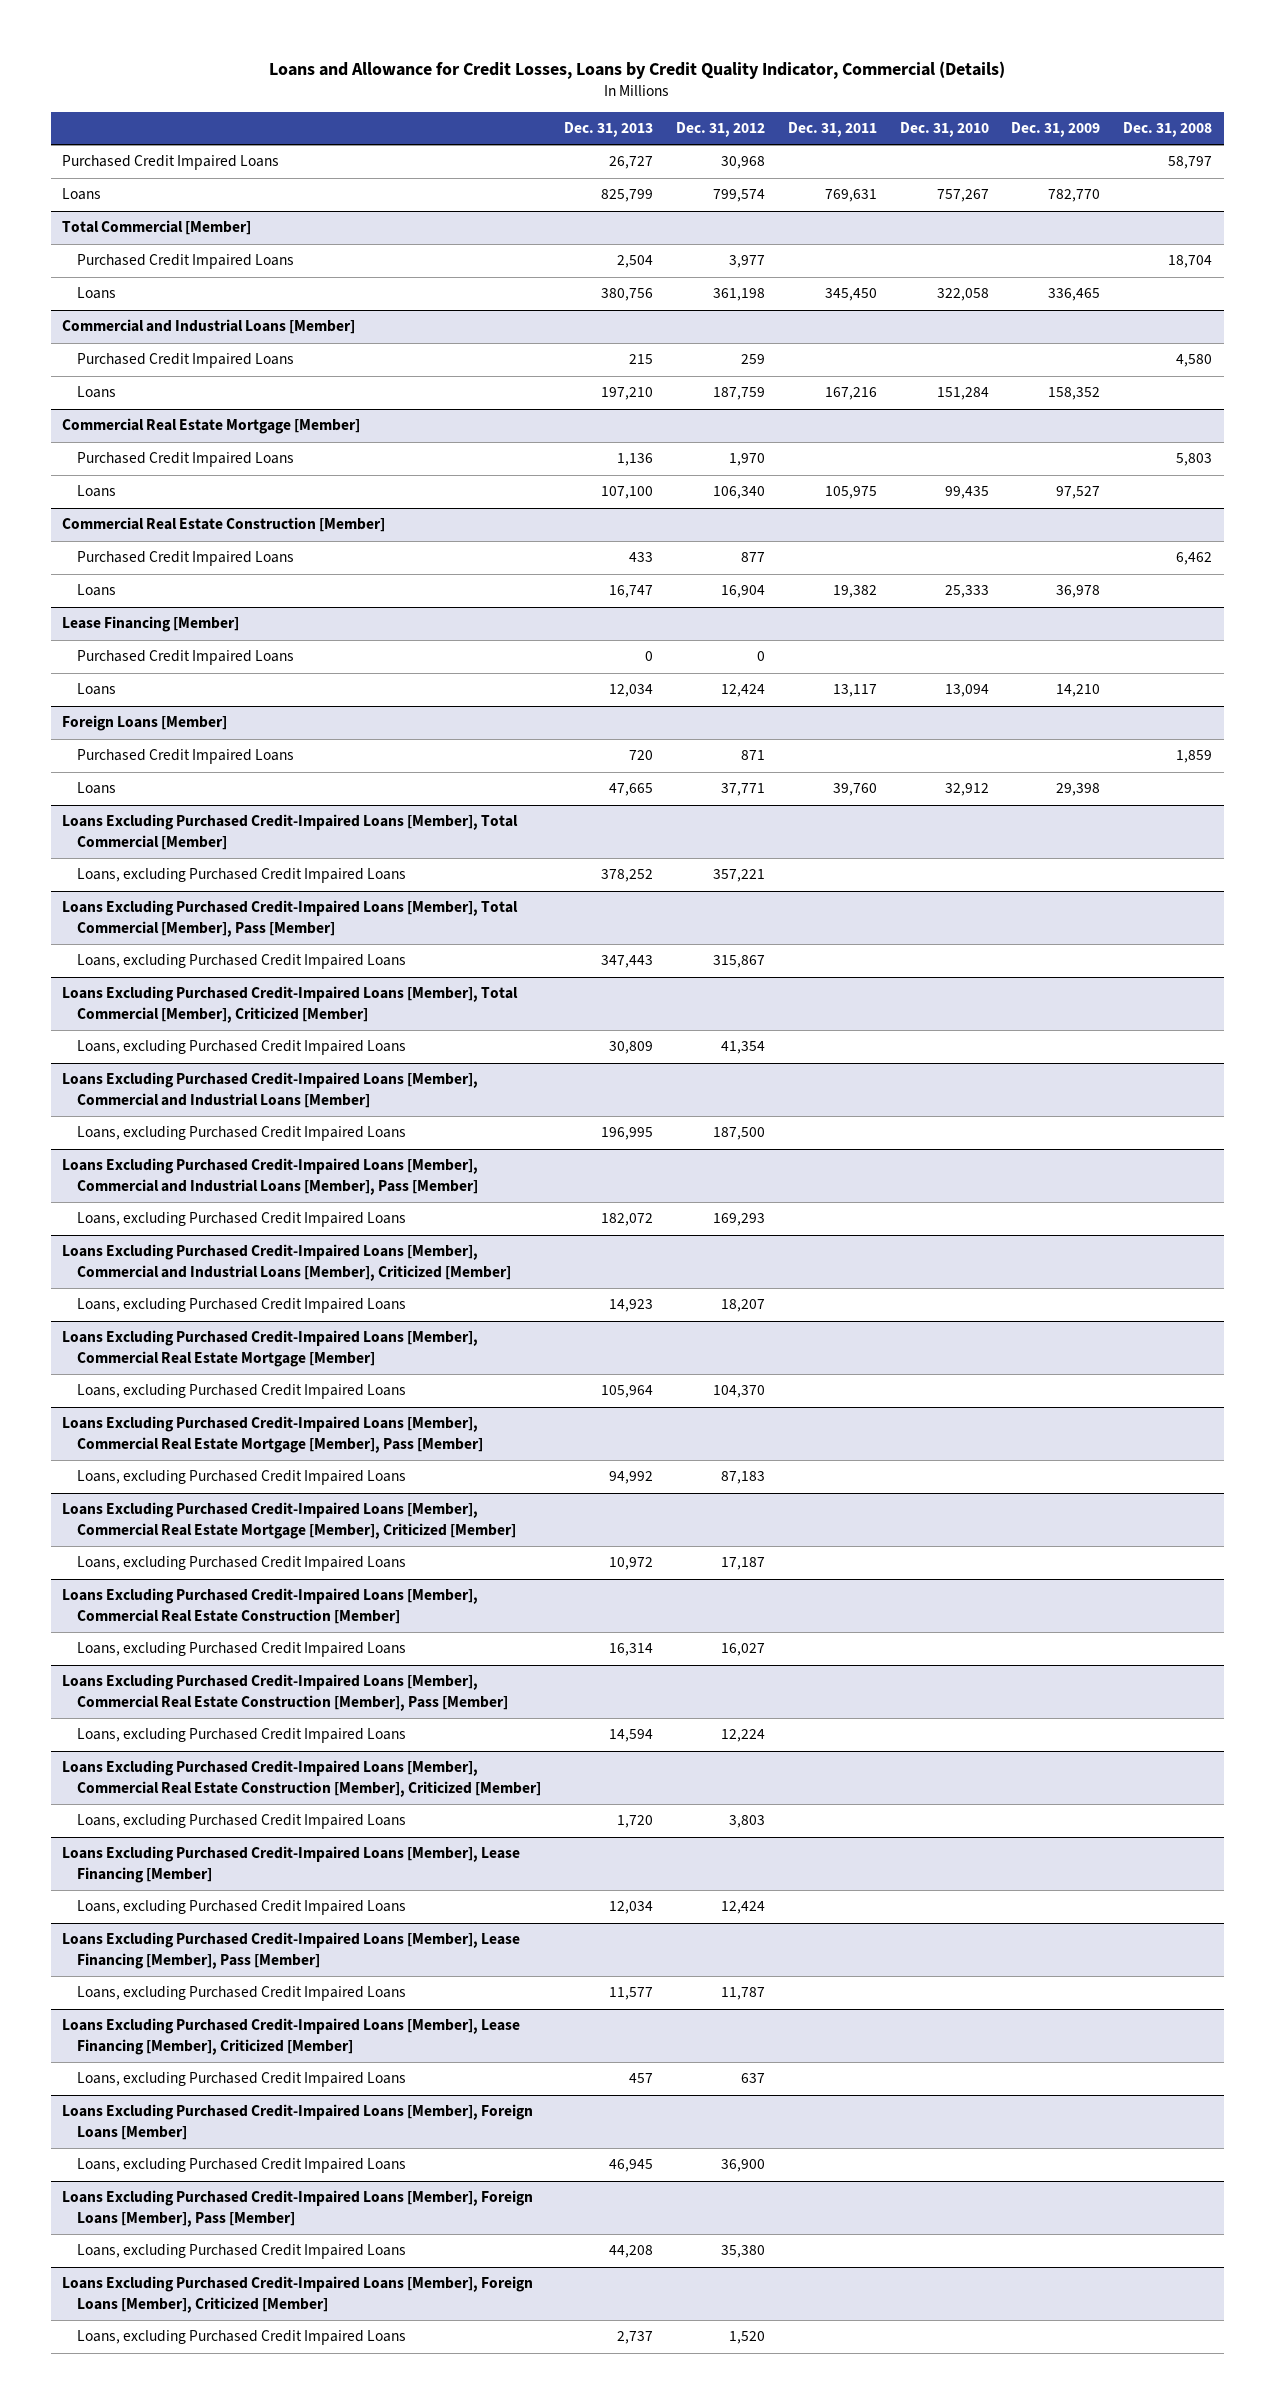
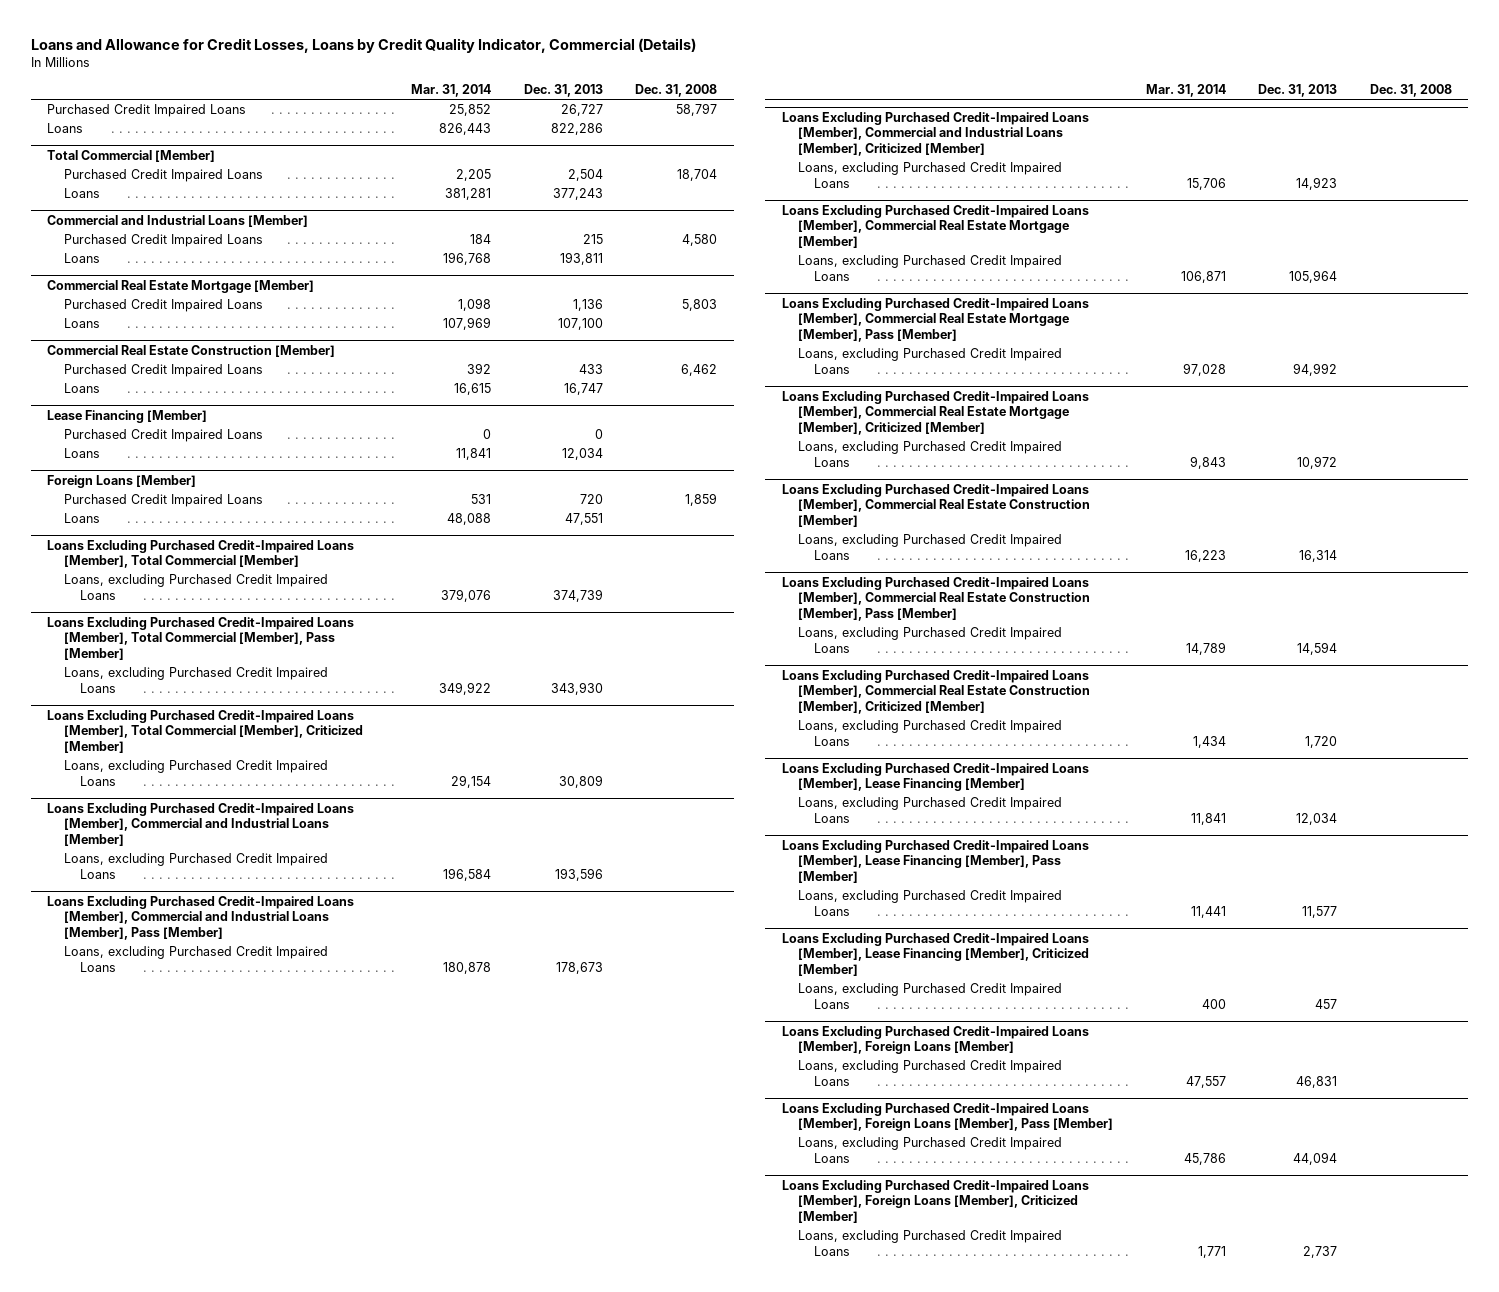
[675,122,765,138] Dec. 31, 2012 -> none
[787,122,877,138] Dec. 31, 2011 -> none
[899,122,989,138] Dec. 31, 2010 -> none
[1011,122,1101,138] Dec. 31, 2009 -> none
none -> [411,84,492,98] Mar. 31, 2014
[600,189,653,203] 825,799 -> [550,123,603,136] 822,286
[600,288,653,302] 380,756 -> [552,188,603,201] 377,243
[600,387,653,401] 197,210 -> [559,252,603,266] 193,811
[608,783,653,797] 47,665 -> [564,513,603,526] 47,551
[600,869,653,883] 378,252 -> [552,588,603,602] 374,739
[600,955,653,969] 347,443 -> [550,681,603,695] 343,930
[600,1127,653,1141] 196,995 -> [554,867,603,881] 193,596
[600,1213,653,1227] 182,072 -> [555,961,603,974] 178,673
[608,2159,653,2173] 46,945 -> [1296,1075,1338,1088] 46,831
[608,2245,653,2259] 44,208 -> [1293,1151,1338,1165] 44,094

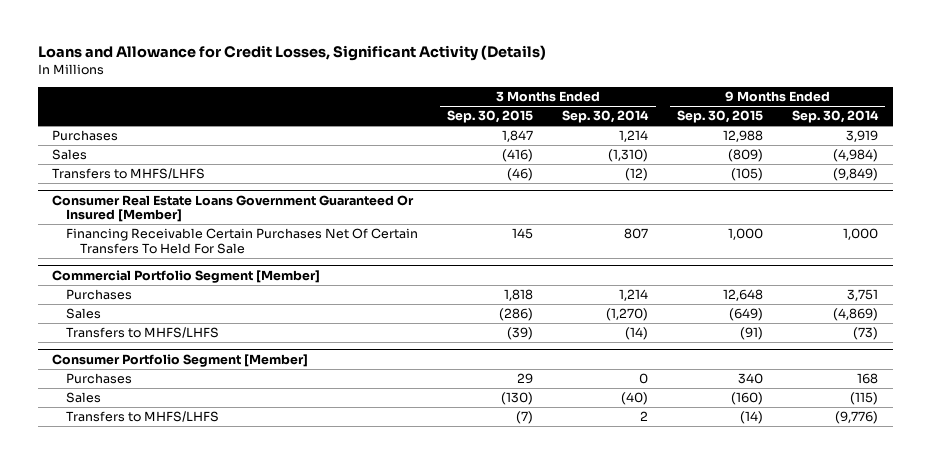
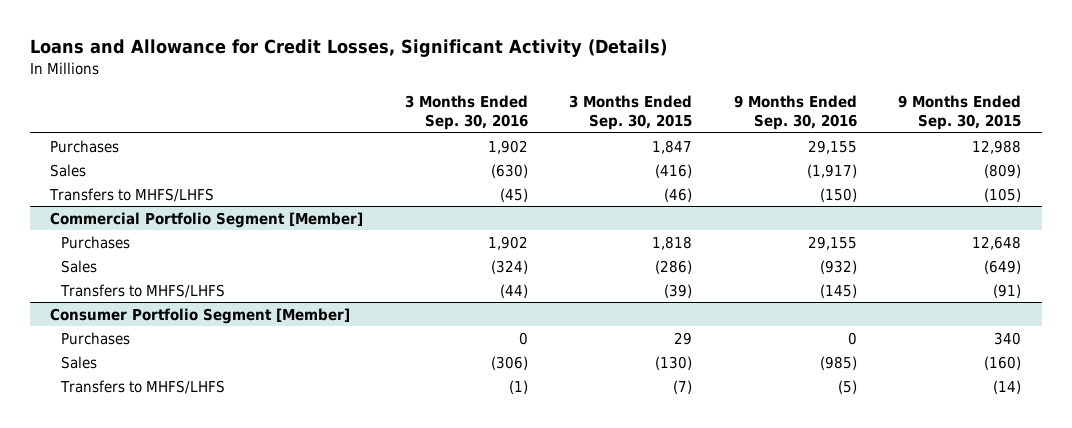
[562,110,650,124] Sep. 30, 2014 -> none
[792,110,880,124] Sep. 30, 2014 -> none
none -> [404,94,528,131] 3 Months Ended Sep. 30, 2016
none -> [733,94,857,131] 9 Months Ended Sep. 30, 2016
[52,194,415,223] Consumer Real Estate Loans Government Guaranteed Or Insured [Member] -> none
[66,228,419,255] Financing Receivable Certain Purchases Net Of Certain Transfers To Held For Sale -> none

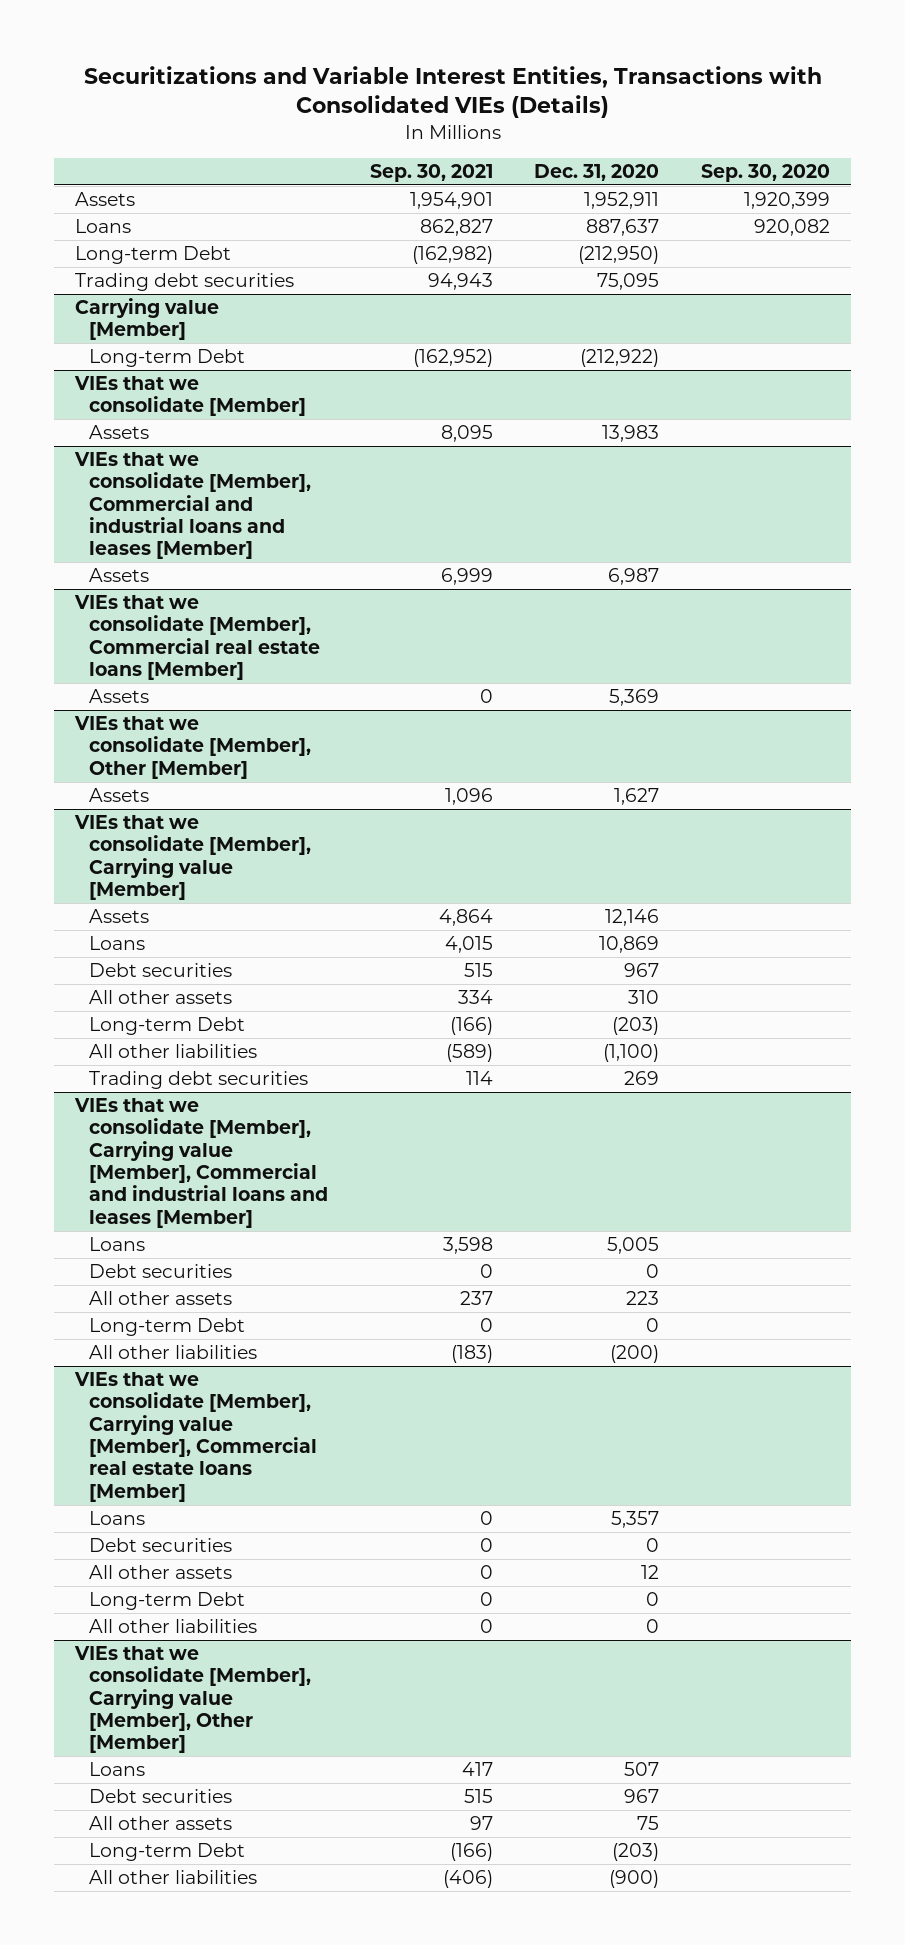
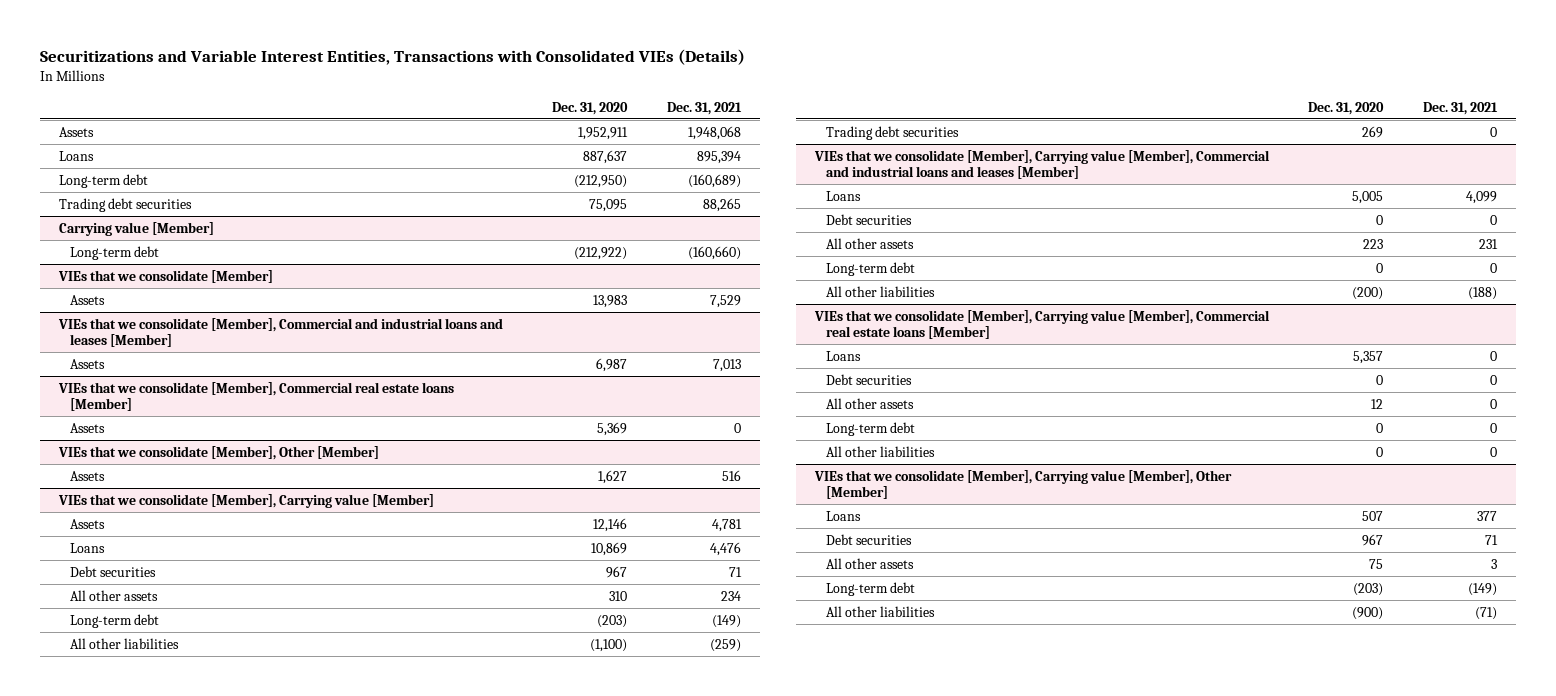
[369,163,493,182] Sep. 30, 2021 -> none
[701,163,831,182] Sep. 30, 2020 -> none
none -> [666,101,742,115] Dec. 31, 2021
[74,246,231,265] Long-term Debt -> [59,173,149,188] Long-term debt
[88,349,245,368] Long-term Debt -> [69,245,159,260] Long-term debt
[88,1017,245,1036] Long-term Debt -> [69,613,159,628] Long-term debt
[88,1318,245,1337] Long-term Debt -> [825,261,915,276] Long-term debt
[88,1592,245,1611] Long-term Debt -> [825,421,915,436] Long-term debt
[88,1843,245,1862] Long-term Debt -> [825,581,915,596] Long-term debt

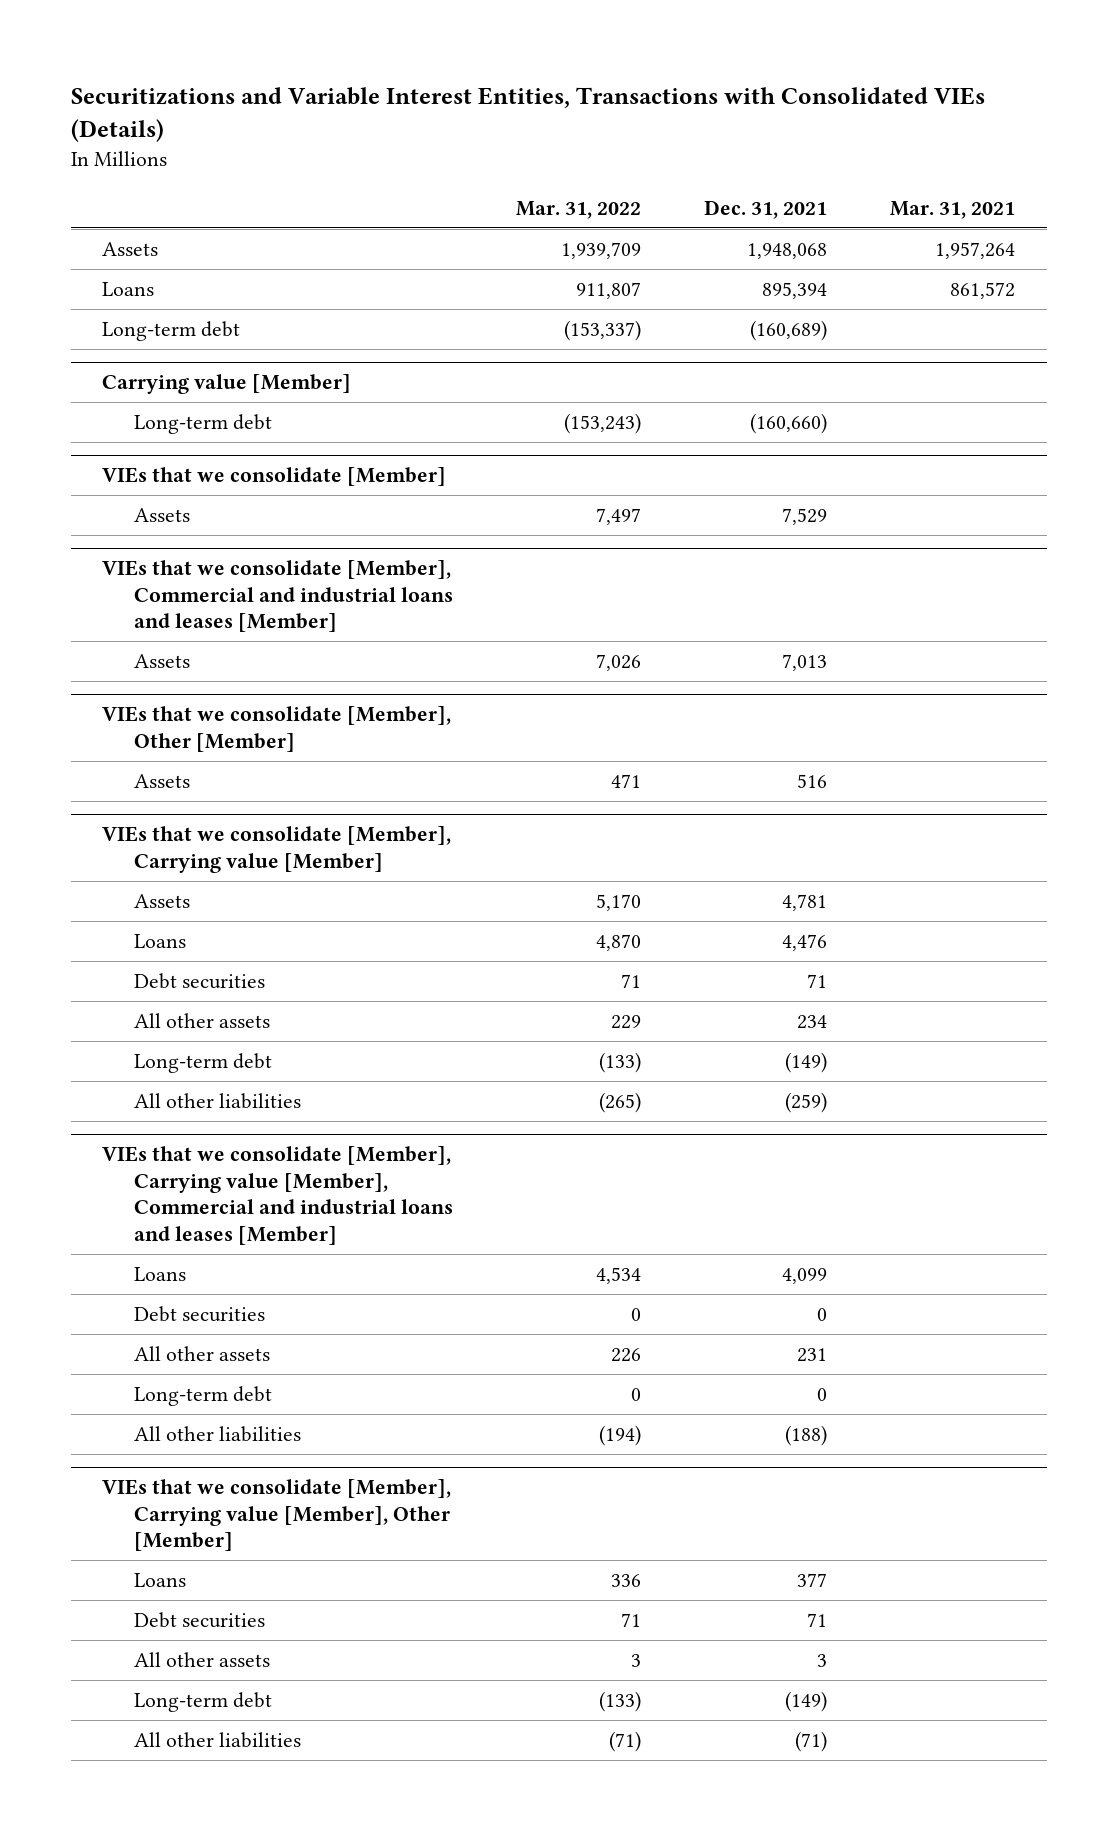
[552,101,629,115] Dec. 31, 2020 -> none
none -> [516,200,642,219] Mar. 31, 2022
none -> [890,200,1016,219] Mar. 31, 2021
[59,197,193,212] Trading debt securities -> none
[58,381,455,412] VIEs that we consolidate [Member], Commercial real estate loans [Member] -> none
[69,422,105,433] Assets -> none
[825,125,959,140] Trading debt securities -> none
[814,309,1271,340] VIEs that we consolidate [Member], Carrying value [Member], Commercial real estate loans [Member] -> none
[825,350,861,361] Loans -> none
[825,373,912,385] Debt securities -> none
[825,397,914,409] All other assets -> none
[825,421,915,436] Long-term debt -> none
[825,445,935,457] All other liabilities -> none

